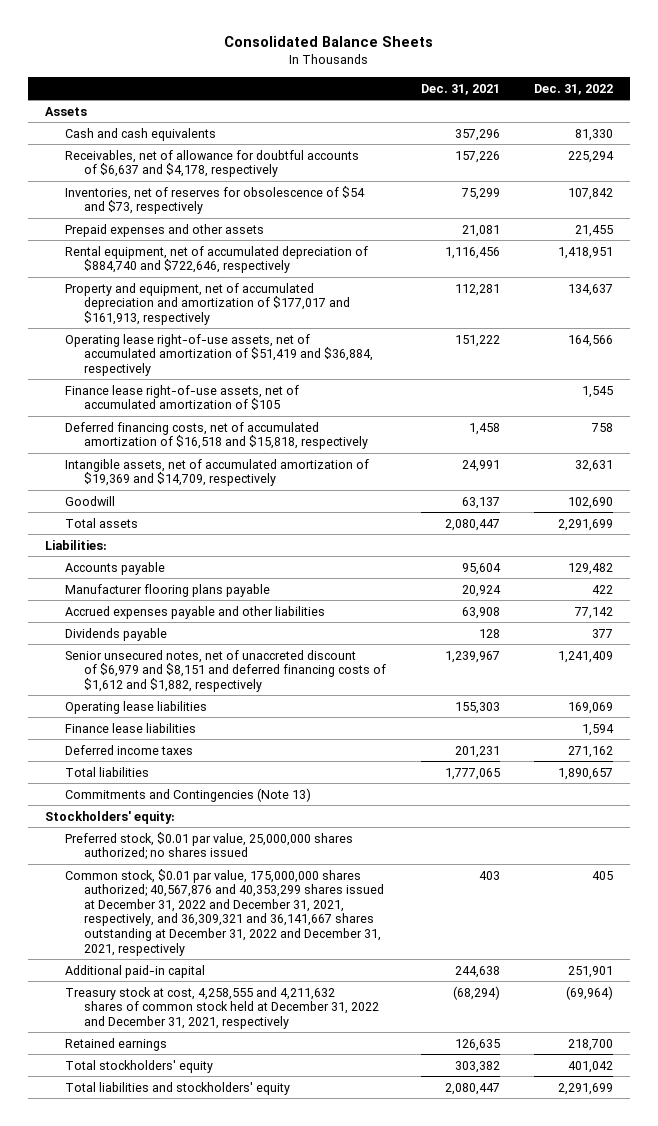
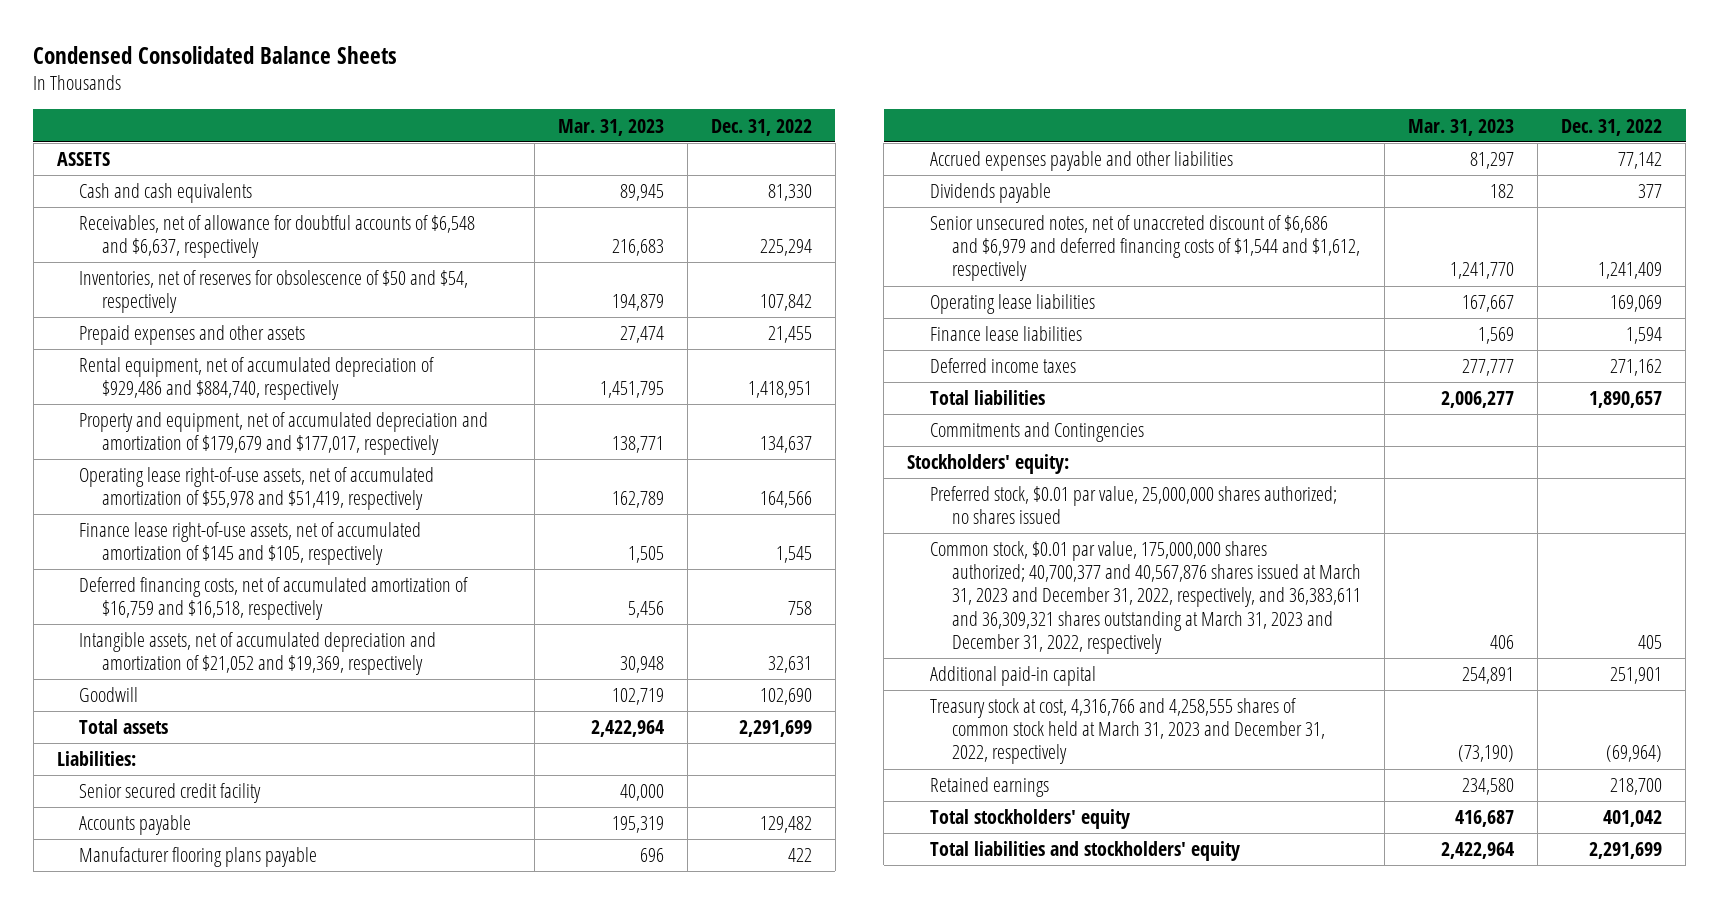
[223,36,433,48] Consolidated Balance Sheets -> [33,45,398,64] Condensed Consolidated Balance Sheets
[420,83,500,95] Dec. 31, 2021 -> none
none -> [557,118,664,136] Mar. 31, 2023
[44,106,87,116] Assets -> [56,152,110,167] ASSETS
[64,149,359,178] Receivables, net of allowance for doubtful accounts of $6,637 and $4,178, respectively -> [79,215,476,259] Receivables, net of allowance for doubtful accounts of $6,548 and $6,637, respectively
[64,185,365,215] Inventories, net of reserves for obsolescence of $54 and $73, respectively -> [79,270,469,314] Inventories, net of reserves for obsolescence of $50 and $54, respectively
[64,245,368,274] Rental equipment, net of accumulated depreciation of $884,740 and $722,646, respectively -> [79,357,435,401] Rental equipment, net of accumulated depreciation of $929,486 and $884,740, respectively
[64,282,351,325] Property and equipment, net of accumulated depreciation and amortization of $177,017 and $161,913, respectively -> [79,412,489,456] Property and equipment, net of accumulated depreciation and amortization of $179,679 and $177,017, respectively
[64,333,374,376] Operating lease right-of-use assets, net of accumulated amortization of $51,419 and $36,884, respectively -> [79,467,435,511] Operating lease right-of-use assets, net of accumulated amortization of $55,978 and $51,419, respectively
[64,384,299,411] Finance lease right-of-use assets, net of accumulated amortization of $105 -> [79,522,422,566] Finance lease right-of-use assets, net of accumulated amortization of $145 and $105, respectively
[64,421,369,450] Deferred financing costs, net of accumulated amortization of $16,518 and $15,818, respectively -> [79,577,469,621] Deferred financing costs, net of accumulated amortization of $16,759 and $16,518, respectively
[64,458,369,487] Intangible assets, net of accumulated amortization of $19,369 and $14,709, respectively -> [79,632,437,676] Intangible assets, net of accumulated depreciation and amortization of $21,052 and $19,369, respectively
none -> [79,783,262,804] Senior secured credit facility
[64,649,387,692] Senior unsecured notes, net of unaccreted discount of $6,979 and $8,151 and deferred financing costs of $1,612 and $1,882, respectively -> [929,215,1361,282] Senior unsecured notes, net of unaccreted discount of $6,686 and $6,979 and deferred financing costs of $1,544 and $1,612, respectively
[64,787,311,802] Commitments and Contingencies (Note 13) -> [929,422,1144,443] Commitments and Contingencies
[64,868,385,956] Common stock, $0.01 par value, 175,000,000 shares authorized; 40,567,876 and 40,353,299 shares issued at December 31, 2022 and December 31, 2021, respectively, and 36,309,321 and 36,141,667 shares outstanding at December 31, 2022 and December 31, 2021, respectively -> [929,541,1362,654] Common stock, $0.01 par value, 175,000,000 shares authorized; 40,700,377 and 40,567,876 shares issued at March 31, 2023 and December 31, 2022, respectively, and 36,383,611 and 36,309,321 shares outstanding at March 31, 2023 and December 31, 2022, respectively
[64,986,380,1029] Treasury stock at cost, 4,258,555 and 4,211,632 shares of common stock held at December 31, 2022 and December 31, 2021, respectively -> [929,698,1326,765] Treasury stock at cost, 4,316,766 and 4,258,555 shares of common stock held at March 31, 2023 and December 31, 2022, respectively

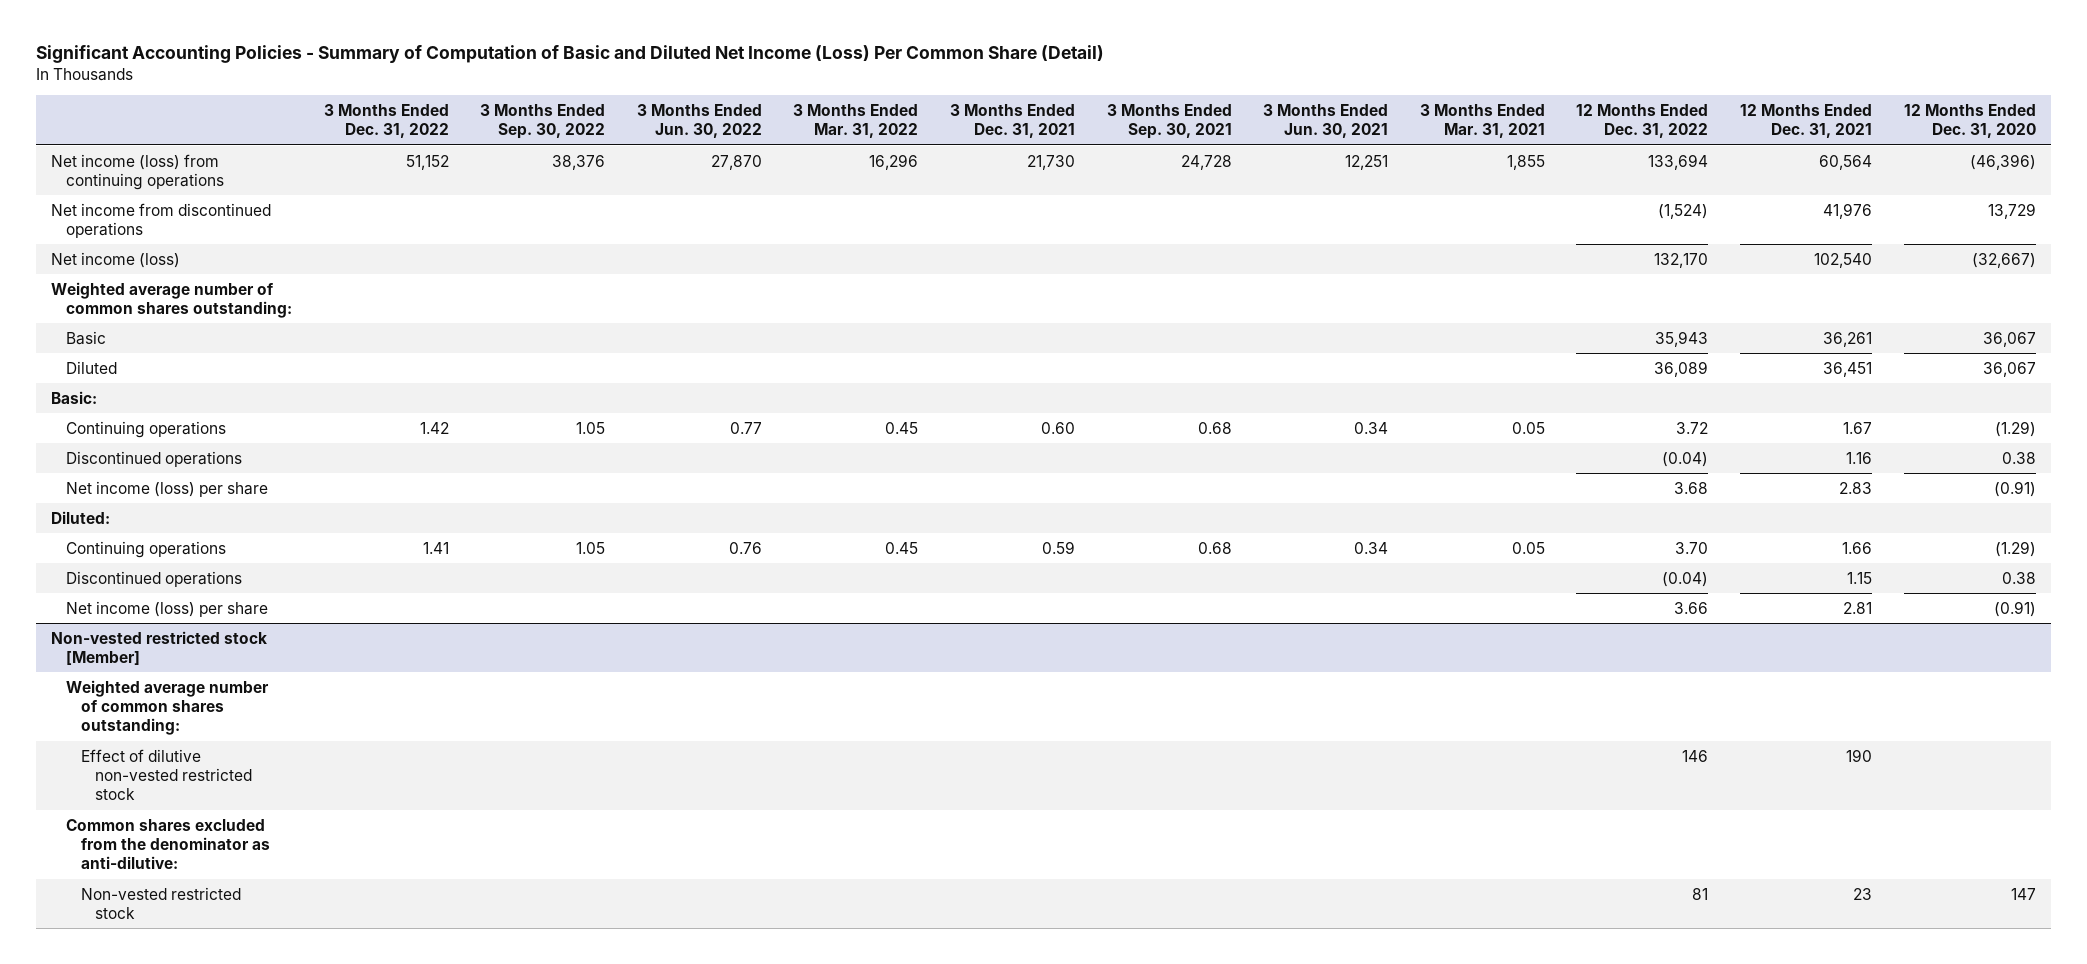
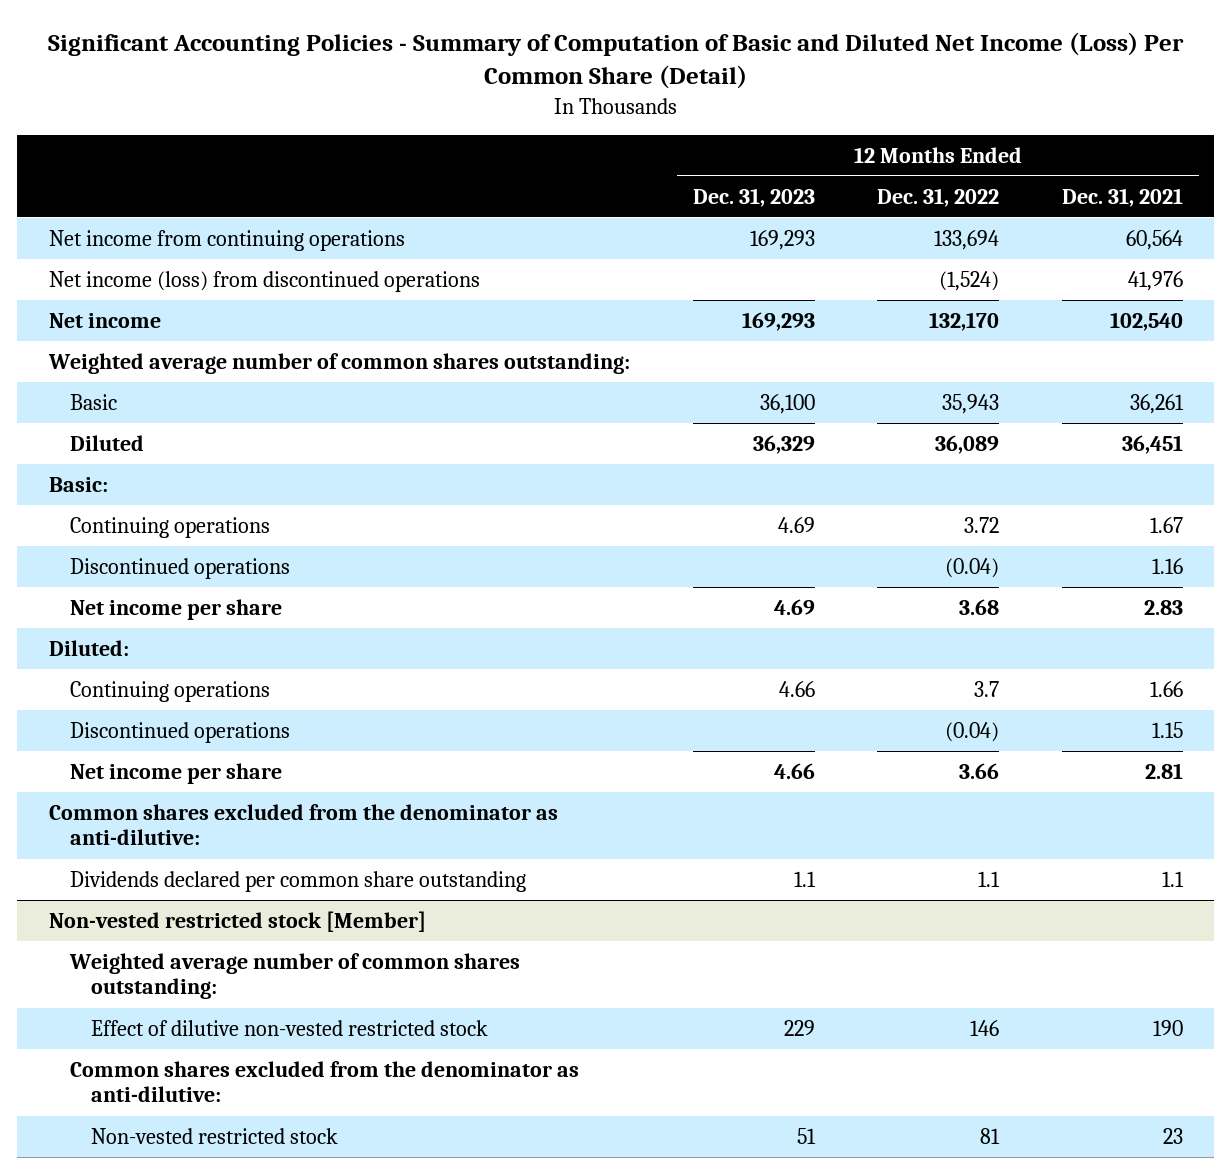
[323,104,449,139] 3 Months Ended Dec. 31, 2022 -> none
[480,104,606,140] 3 Months Ended Sep. 30, 2022 -> none
[636,104,762,139] 3 Months Ended Jun. 30, 2022 -> none
[793,104,919,139] 3 Months Ended Mar. 31, 2022 -> none
[950,104,1076,139] 3 Months Ended Dec. 31, 2021 -> none
[1106,104,1232,140] 3 Months Ended Sep. 30, 2021 -> none
[1263,104,1389,139] 3 Months Ended Jun. 30, 2021 -> none
[1419,104,1545,139] 3 Months Ended Mar. 31, 2021 -> none
[1903,104,2036,139] 12 Months Ended Dec. 31, 2020 -> none
none -> [692,187,815,207] Dec. 31, 2023
[51,153,225,190] Net income (loss) from continuing operations -> [48,229,405,251] Net income from continuing operations
[51,202,272,238] Net income from discontinued operations -> [48,270,480,292] Net income (loss) from discontinued operations
[51,251,181,268] Net income (loss) -> [48,312,161,328] Net income
[66,480,269,497] Net income (loss) per share -> [69,598,282,620] Net income per share
[1675,541,1709,554] 3.70 -> [974,680,1000,697] 3.7
[66,600,269,617] Net income (loss) per share -> [69,762,282,784] Net income per share
none -> [48,803,558,846] Common shares excluded from the denominator as anti-dilutive:
none -> [69,870,526,892] Dividends declared per common share outstanding

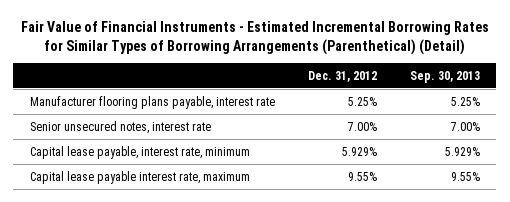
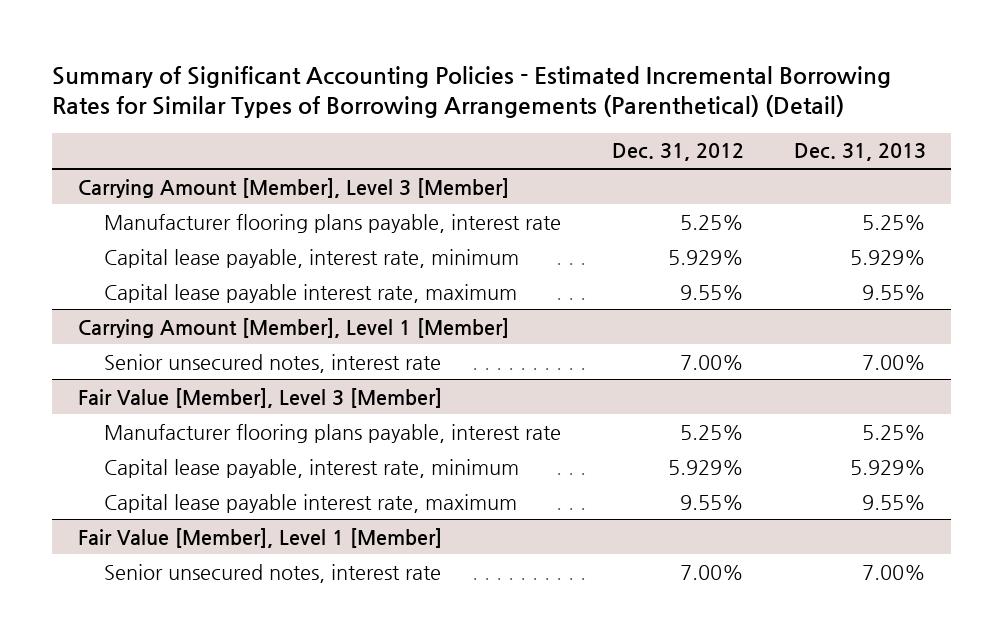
[20,21,489,55] Fair Value of Financial Instruments - Estimated Incremental Borrowing Rates for Similar Types of Borrowing Arrangements (Parenthetical) (Detail) -> [52,65,892,119] Summary of Significant Accounting Policies - Estimated Incremental Borrowing Rates for Similar Types of Borrowing Arrangements (Parenthetical) (Detail)
[409,70,480,83] Sep. 30, 2013 -> none
none -> [793,143,926,162] Dec. 31, 2013
none -> [77,177,509,198] Carrying Amount [Member], Level 3 [Member]
none -> [104,248,520,268] Capital lease payable, interest rate, minimum
none -> [104,283,518,303] Capital lease payable interest rate, maximum
none -> [77,317,509,338] Carrying Amount [Member], Level 1 [Member]
none -> [77,387,442,408] Fair Value [Member], Level 3 [Member]
none -> [104,423,562,443] Manufacturer flooring plans payable, interest rate
none -> [77,527,442,548] Fair Value [Member], Level 1 [Member]
none -> [104,563,442,583] Senior unsecured notes, interest rate

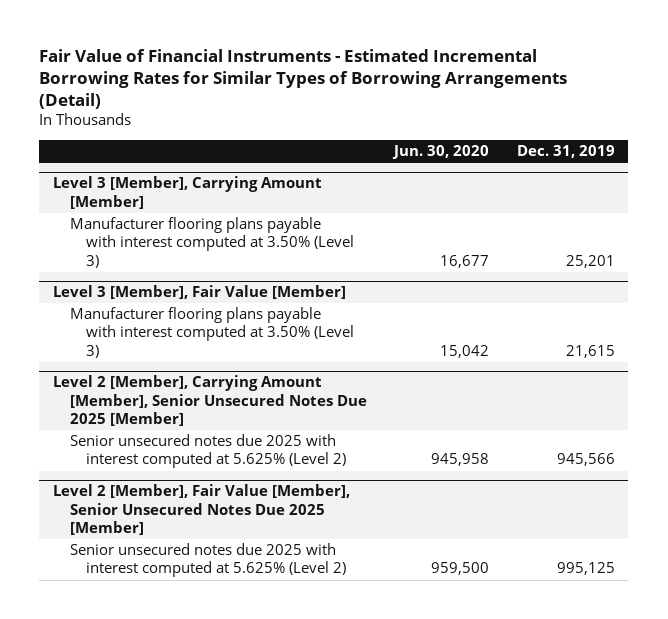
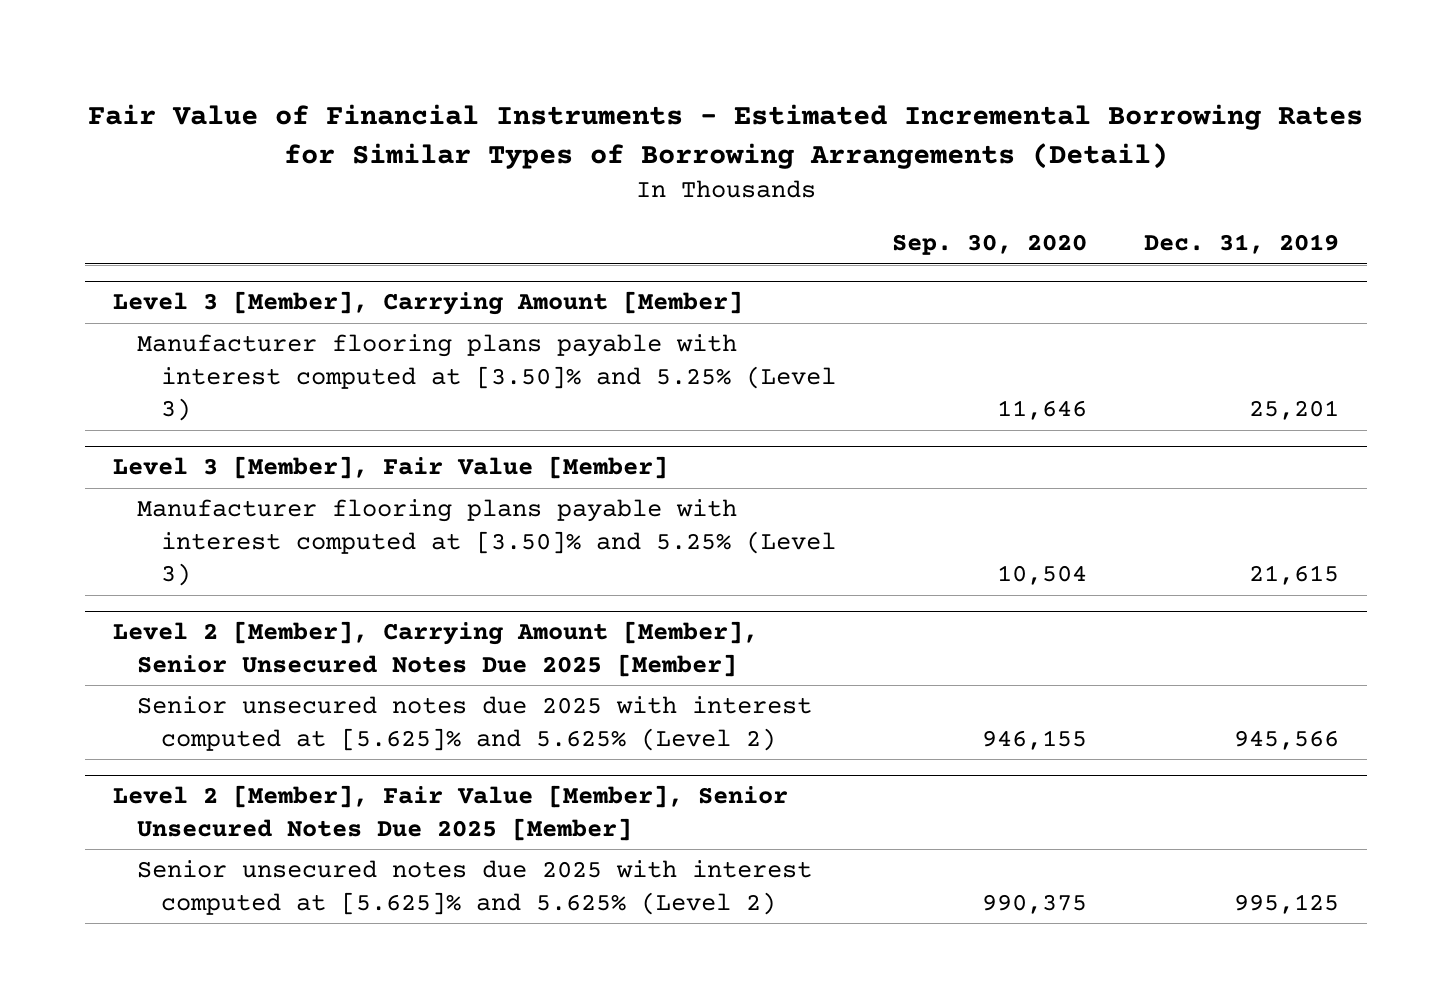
[392,144,490,159] Jun. 30, 2020 -> none
none -> [892,234,1088,256] Sep. 30, 2020
[69,217,355,268] Manufacturer flooring plans payable with interest computed at 3.50% (Level 3) -> [136,333,836,422] Manufacturer flooring plans payable with interest computed at [3.50]% and 5.25% (Level 3)
[69,307,355,358] Manufacturer flooring plans payable with interest computed at 3.50% (Level 3) -> [136,498,836,587] Manufacturer flooring plans payable with interest computed at [3.50]% and 5.25% (Level 3)
[69,434,347,469] Senior unsecured notes due 2025 with interest computed at 5.625% (Level 2) -> [136,695,812,751] Senior unsecured notes due 2025 with interest computed at [5.625]% and 5.625% (Level 2)
[69,543,347,578] Senior unsecured notes due 2025 with interest computed at 5.625% (Level 2) -> [136,859,812,915] Senior unsecured notes due 2025 with interest computed at [5.625]% and 5.625% (Level 2)

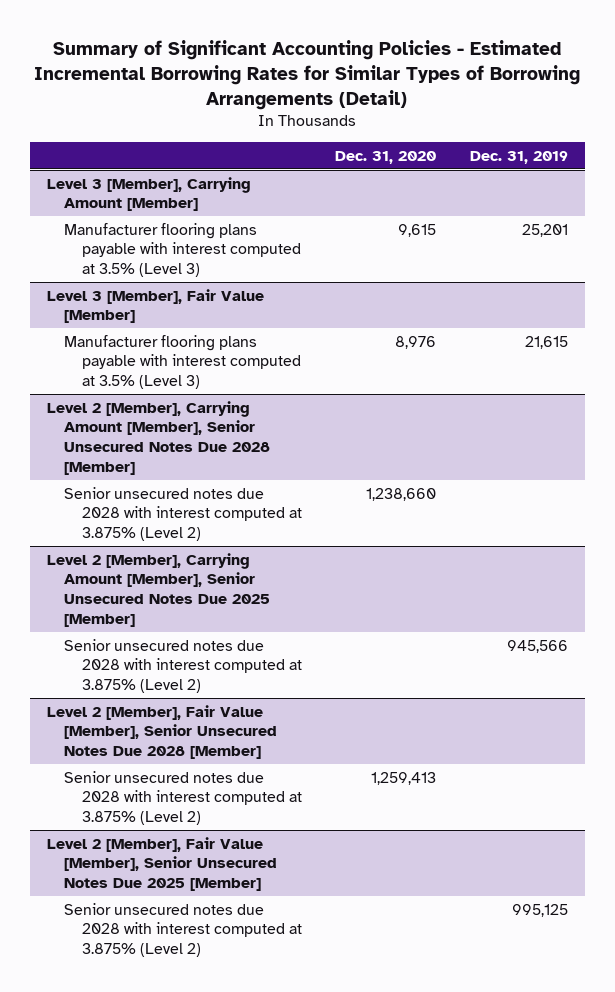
[87,103,1363,170] Fair Value of Financial Instruments - Estimated Incremental Borrowing Rates for Similar Types of Borrowing Arrangements (Detail) -> [34,39,581,110] Summary of Significant Accounting Policies - Estimated Incremental Borrowing Rates for Similar Types of Borrowing Arrangements (Detail)
[892,234,1088,256] Sep. 30, 2020 -> none
none -> [335,150,437,164] Dec. 31, 2020
[136,333,836,422] Manufacturer flooring plans payable with interest computed at [3.50]% and 5.25% (Level 3) -> [64,222,301,278] Manufacturer flooring plans payable with interest computed at 3.5% (Level 3)
[136,498,836,587] Manufacturer flooring plans payable with interest computed at [3.50]% and 5.25% (Level 3) -> [64,334,301,390] Manufacturer flooring plans payable with interest computed at 3.5% (Level 3)
none -> [46,400,271,475] Level 2 [Member], Carrying Amount [Member], Senior Unsecured Notes Due 2028 [Member]
none -> [64,486,302,542] Senior unsecured notes due 2028 with interest computed at 3.875% (Level 2)
[136,695,812,751] Senior unsecured notes due 2025 with interest computed at [5.625]% and 5.625% (Level 2) -> [64,638,302,694] Senior unsecured notes due 2028 with interest computed at 3.875% (Level 2)
none -> [46,704,278,760] Level 2 [Member], Fair Value [Member], Senior Unsecured Notes Due 2028 [Member]
none -> [64,770,302,826] Senior unsecured notes due 2028 with interest computed at 3.875% (Level 2)
[136,859,812,915] Senior unsecured notes due 2025 with interest computed at [5.625]% and 5.625% (Level 2) -> [64,902,302,958] Senior unsecured notes due 2028 with interest computed at 3.875% (Level 2)

